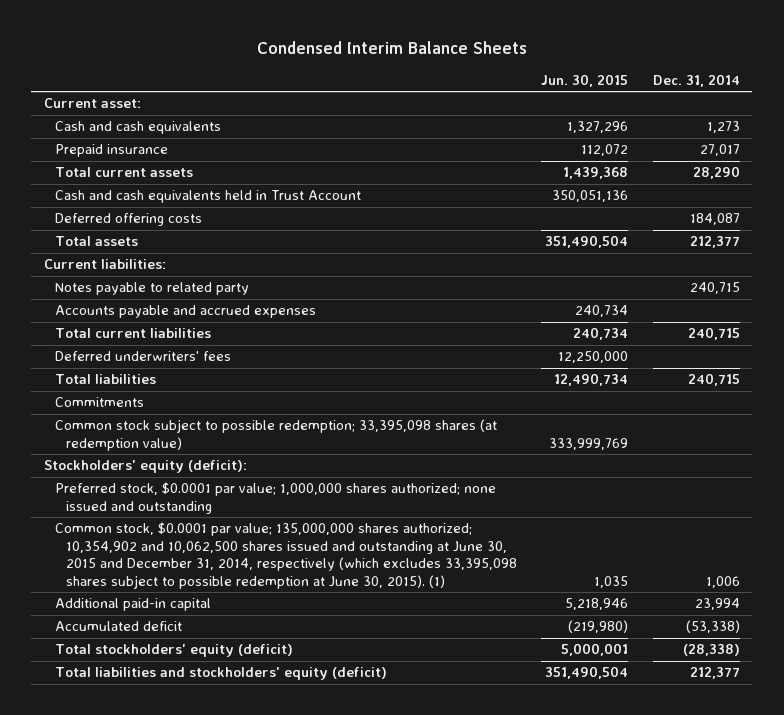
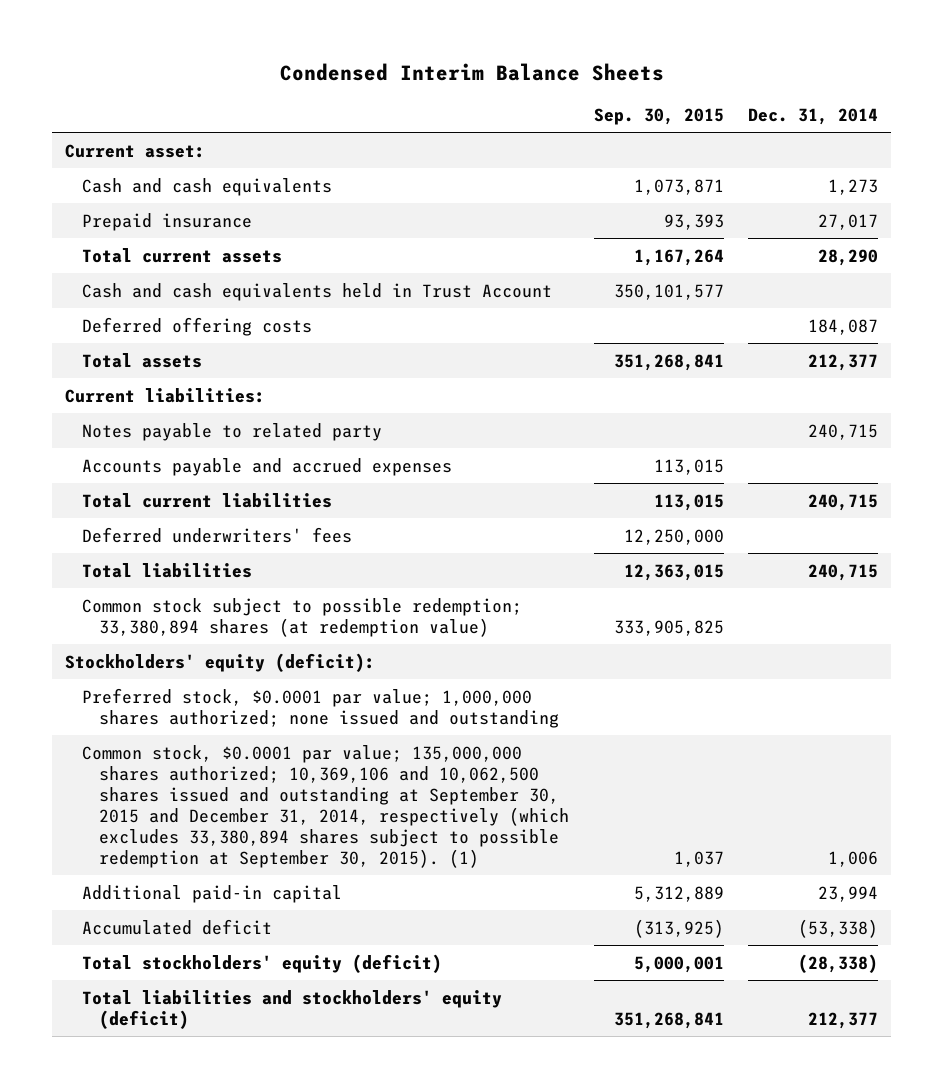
[541,74,629,88] Jun. 30, 2015 -> none
none -> [593,108,724,126] Sep. 30, 2015
[54,397,144,408] Commitments -> none
[54,419,497,451] Common stock subject to possible redemption; 33,395,098 shares (at redemption value) -> [81,597,522,637] Common stock subject to possible redemption; 33,380,894 shares (at redemption value)
[54,522,517,589] Common stock, $0.0001 par value; 135,000,000 shares authorized; 10,354,902 and 10,062,500 shares issued and outstanding at June 30, 2015 and December 31, 2014, respectively (which excludes 33,395,098 shares subject to possible redemption at June 30, 2015). (1) -> [81,744,569,868] Common stock, $0.0001 par value; 135,000,000 shares authorized; 10,369,106 and 10,062,500 shares issued and outstanding at September 30, 2015 and December 31, 2014, respectively (which excludes 33,380,894 shares subject to possible redemption at September 30, 2015). (1)

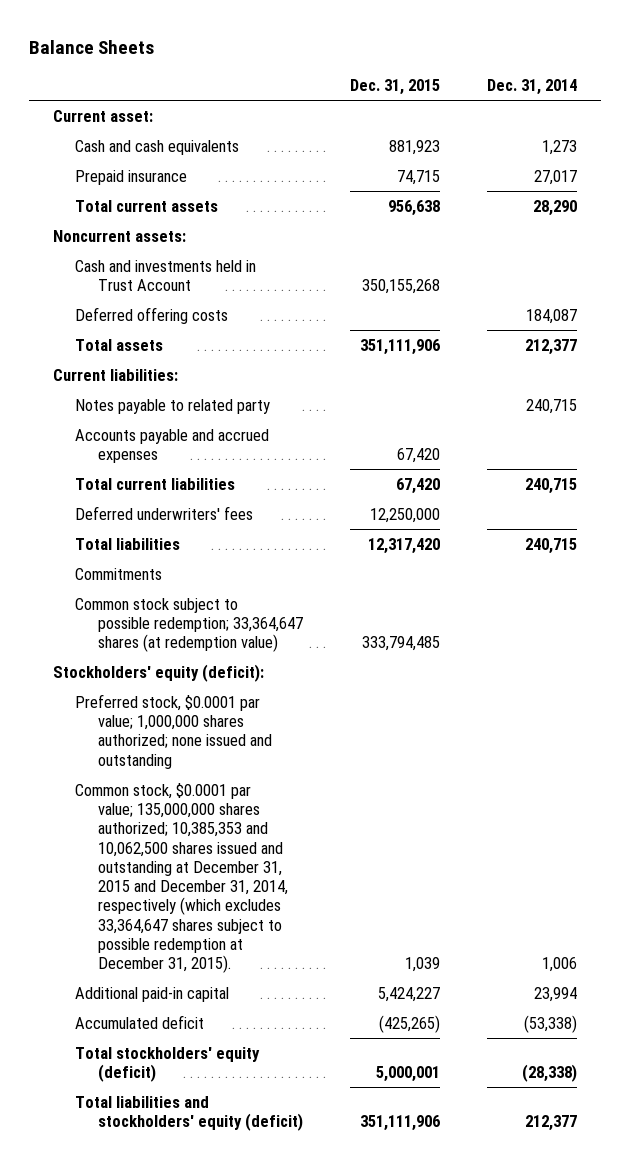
[279,62,664,81] Condensed Interim Balance Sheets -> [29,40,155,55] Balance Sheets
[593,108,724,126] Sep. 30, 2015 -> none
none -> [349,79,440,96] Dec. 31, 2015
none -> [52,229,186,242] Noncurrent assets:
[81,282,552,301] Cash and cash equivalents held in Trust Account -> [75,259,257,291] Cash and investments held in Trust Account
none -> [75,567,163,580] Commitments
[81,597,522,637] Common stock subject to possible redemption; 33,380,894 shares (at redemption value) -> [75,597,303,653] Common stock subject to possible redemption; 33,364,647 shares (at redemption value)
[81,744,569,868] Common stock, $0.0001 par value; 135,000,000 shares authorized; 10,369,106 and 10,062,500 shares issued and outstanding at September 30, 2015 and December 31, 2014, respectively (which excludes 33,380,894 shares subject to possible redemption at September 30, 2015). (1) -> [75,782,288,974] Common stock, $0.0001 par value; 135,000,000 shares authorized; 10,385,353 and 10,062,500 shares issued and outstanding at December 31, 2015 and December 31, 2014, respectively (which excludes 33,364,647 shares subject to possible redemption at December 31, 2015).

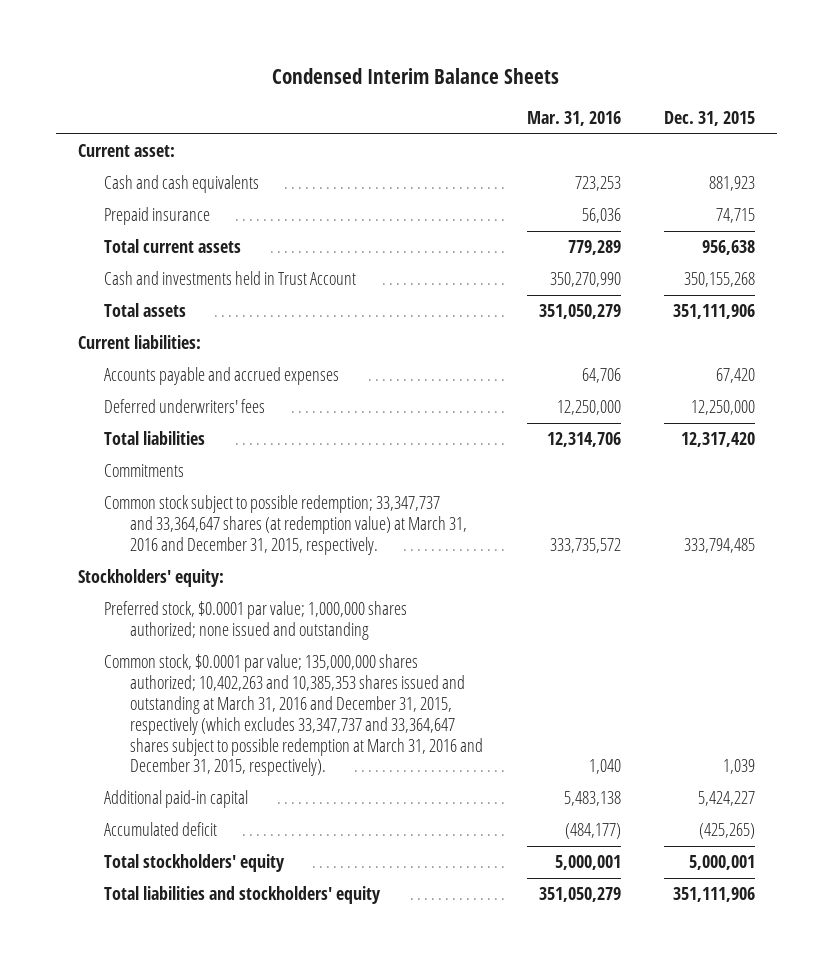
[29,40,155,55] Balance Sheets -> [272,67,560,84] Condensed Interim Balance Sheets
[487,79,578,96] Dec. 31, 2014 -> none
none -> [526,110,621,126] Mar. 31, 2016
[52,229,186,242] Noncurrent assets: -> none
[75,306,229,324] Deferred offering costs -> none
[75,398,271,414] Notes payable to related party -> none
[75,477,236,490] Total current liabilities -> none
[75,597,303,653] Common stock subject to possible redemption; 33,364,647 shares (at redemption value) -> [104,495,468,555] Common stock subject to possible redemption; 33,347,737 and 33,364,647 shares (at redemption value) at March 31, 2016 and December 31, 2015, respectively.
[52,663,264,682] Stockholders' equity (deficit): -> [77,569,224,588] Stockholders' equity:
[75,782,288,974] Common stock, $0.0001 par value; 135,000,000 shares authorized; 10,385,353 and 10,062,500 shares issued and outstanding at December 31, 2015 and December 31, 2014, respectively (which excludes 33,364,647 shares subject to possible redemption at December 31, 2015). -> [104,654,484,777] Common stock, $0.0001 par value; 135,000,000 shares authorized; 10,402,263 and 10,385,353 shares issued and outstanding at March 31, 2016 and December 31, 2015, respectively (which excludes 33,347,737 and 33,364,647 shares subject to possible redemption at March 31, 2016 and December 31, 2015, respectively).
[75,1046,261,1082] Total stockholders' equity (deficit) -> [104,854,286,873] Total stockholders' equity
[75,1095,303,1131] Total liabilities and stockholders' equity (deficit) -> [104,886,382,905] Total liabilities and stockholders' equity

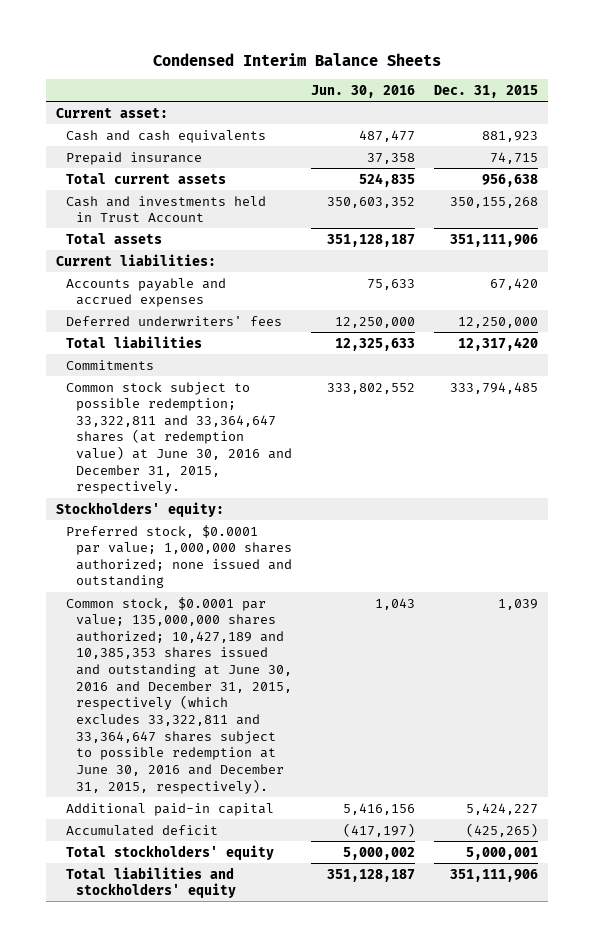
[526,110,621,126] Mar. 31, 2016 -> none
none -> [311,85,416,99] Jun. 30, 2016
[104,495,468,555] Common stock subject to possible redemption; 33,347,737 and 33,364,647 shares (at redemption value) at March 31, 2016 and December 31, 2015, respectively. -> [65,381,292,495] Common stock subject to possible redemption; 33,322,811 and 33,364,647 shares (at redemption value) at June 30, 2016 and December 31, 2015, respectively.
[104,654,484,777] Common stock, $0.0001 par value; 135,000,000 shares authorized; 10,402,263 and 10,385,353 shares issued and outstanding at March 31, 2016 and December 31, 2015, respectively (which excludes 33,347,737 and 33,364,647 shares subject to possible redemption at March 31, 2016 and December 31, 2015, respectively). -> [65,596,292,794] Common stock, $0.0001 par value; 135,000,000 shares authorized; 10,427,189 and 10,385,353 shares issued and outstanding at June 30, 2016 and December 31, 2015, respectively (which excludes 33,322,811 and 33,364,647 shares subject to possible redemption at June 30, 2016 and December 31, 2015, respectively).

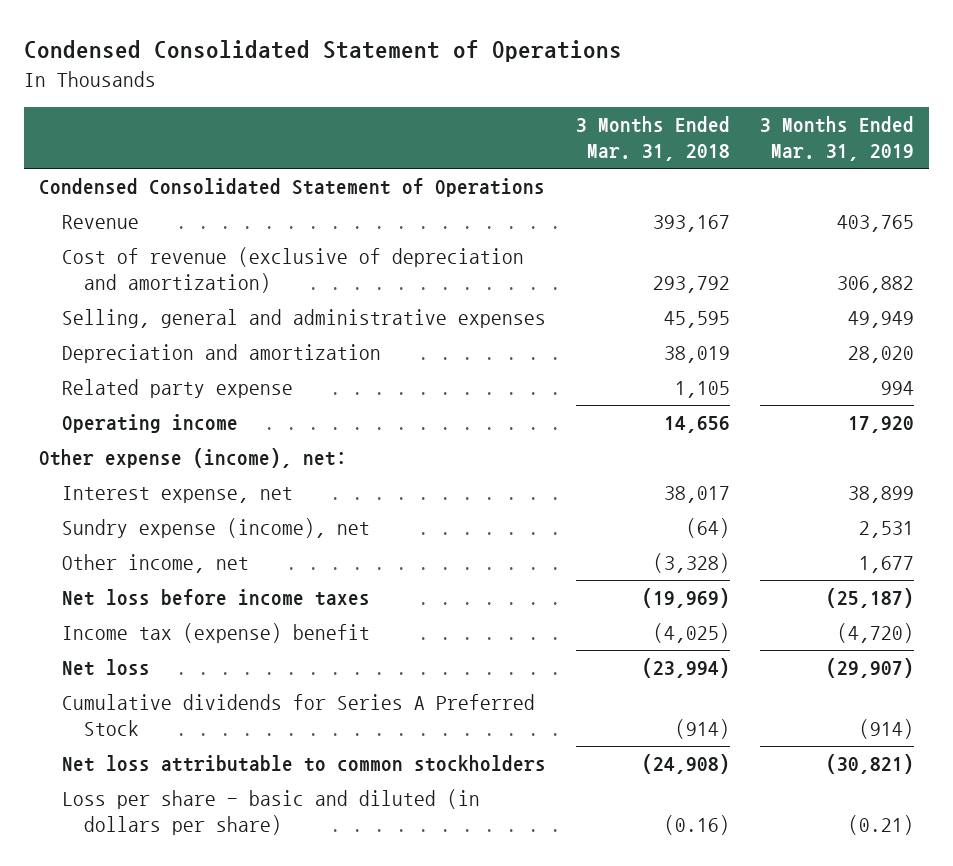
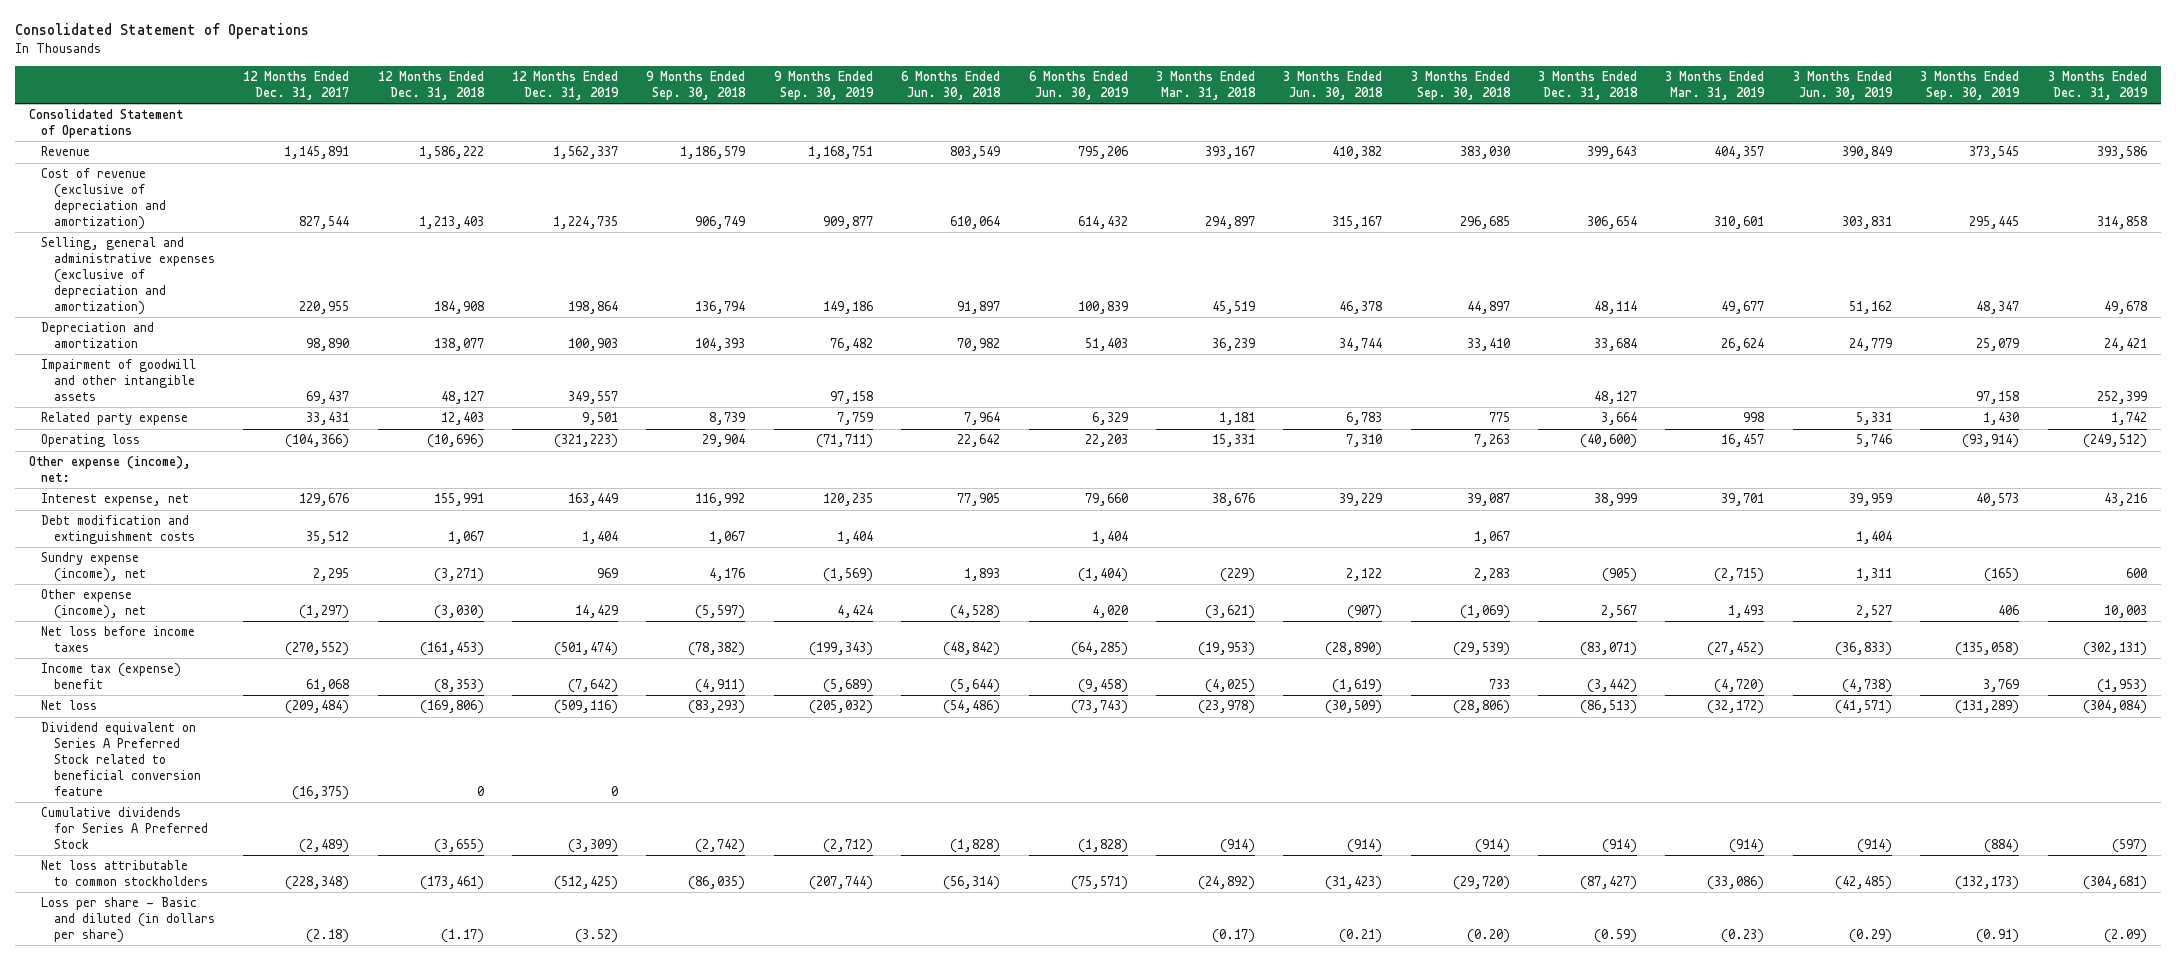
[24,40,623,63] Condensed Consolidated Statement of Operations -> [14,23,309,40] Consolidated Statement of Operations
none -> [243,71,350,101] 12 Months Ended Dec. 31, 2017
none -> [377,71,485,101] 12 Months Ended Dec. 31, 2018
none -> [512,71,620,101] 12 Months Ended Dec. 31, 2019
none -> [646,71,747,101] 9 Months Ended Sep. 30, 2018
none -> [773,71,874,101] 9 Months Ended Sep. 30, 2019
none -> [901,71,1002,101] 6 Months Ended Jun. 30, 2018
none -> [1028,71,1129,101] 6 Months Ended Jun. 30, 2019
none -> [1283,71,1384,101] 3 Months Ended Jun. 30, 2018
none -> [1410,71,1511,101] 3 Months Ended Sep. 30, 2018
none -> [1538,71,1639,101] 3 Months Ended Dec. 31, 2018
none -> [1792,71,1893,101] 3 Months Ended Jun. 30, 2019
none -> [1920,71,2021,101] 3 Months Ended Sep. 30, 2019
none -> [2047,71,2148,101] 3 Months Ended Dec. 31, 2019
[39,178,546,198] Condensed Consolidated Statement of Operations -> [29,109,184,139] Consolidated Statement of Operations
[836,215,914,233] 403,765 -> [1714,146,1765,160] 404,357
[652,276,730,294] 293,792 -> [1204,215,1255,229] 294,897
[836,276,914,294] 306,882 -> [1714,215,1765,229] 310,601
[61,309,546,329] Selling, general and administrative expenses -> [41,237,215,315] Selling, general and administrative expenses (exclusive of depreciation and amortization)
[663,311,730,329] 45,595 -> [1211,300,1255,314] 45,519
[847,311,914,329] 49,949 -> [1721,300,1765,314] 49,677
[663,346,730,364] 38,019 -> [1211,338,1255,352] 36,239
[847,346,914,364] 28,020 -> [1721,338,1765,352] 26,624
none -> [41,359,197,402] Impairment of goodwill and other intangible assets
[674,381,730,399] 1,105 -> [1218,412,1255,426] 1,181
[880,381,914,396] 994 -> [1743,412,1765,423] 998
[61,414,238,434] Operating income -> [41,434,141,448] Operating loss
[663,416,730,434] 14,656 -> [1211,434,1255,448] 15,331
[847,416,914,434] 17,920 -> [1721,434,1765,448] 16,457
[663,486,730,504] 38,017 -> [1211,493,1255,507] 38,676
[847,486,914,504] 38,899 -> [1721,493,1765,507] 39,701
none -> [41,515,195,545] Debt modification and extinguishment costs
[685,518,730,539] (64) -> [1219,568,1255,583] (229)
[858,521,914,539] 2,531 -> [1714,568,1765,583] (2,715)
[61,554,249,574] Other income, net -> [41,589,146,620] Other expense (income), net
[652,553,730,574] (3,328) -> [1204,605,1255,620] (3,621)
[858,556,914,574] 1,677 -> [1728,605,1765,619] 1,493
[641,588,730,609] (19,969) -> [1197,642,1255,657] (19,953)
[825,588,914,609] (25,187) -> [1707,642,1765,657] (27,452)
[641,658,730,679] (23,994) -> [1197,700,1255,715] (23,978)
[825,658,914,679] (29,907) -> [1707,700,1765,715] (32,172)
none -> [41,722,201,796] Dividend equivalent on Series A Preferred Stock related to beneficial conversion feature
[641,754,730,775] (24,908) -> [1197,876,1255,891] (24,892)
[825,754,914,775] (30,821) -> [1707,876,1765,891] (33,086)
[61,789,480,836] Loss per share - basic and diluted (in dollars per share) -> [41,897,215,944] Loss per share - Basic and diluted (in dollars per share)
[663,815,730,836] (0.16) -> [1211,929,1255,944] (0.17)
[847,815,914,836] (0.21) -> [1721,929,1765,944] (0.23)

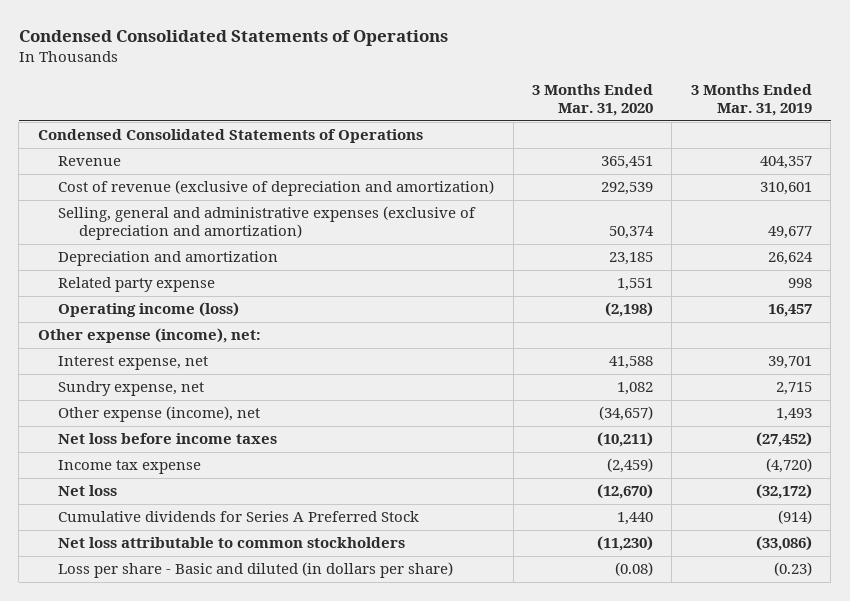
[14,23,309,40] Consolidated Statement of Operations -> [18,29,448,46] Condensed Consolidated Statements of Operations
[243,71,350,101] 12 Months Ended Dec. 31, 2017 -> none
[377,71,485,101] 12 Months Ended Dec. 31, 2018 -> none
[512,71,620,101] 12 Months Ended Dec. 31, 2019 -> none
[646,71,747,101] 9 Months Ended Sep. 30, 2018 -> none
[773,71,874,101] 9 Months Ended Sep. 30, 2019 -> none
[901,71,1002,101] 6 Months Ended Jun. 30, 2018 -> none
[1028,71,1129,101] 6 Months Ended Jun. 30, 2019 -> none
[1155,71,1256,101] 3 Months Ended Mar. 31, 2018 -> none
[1283,71,1384,101] 3 Months Ended Jun. 30, 2018 -> none
[1410,71,1511,101] 3 Months Ended Sep. 30, 2018 -> none
[1538,71,1639,101] 3 Months Ended Dec. 31, 2018 -> none
[1792,71,1893,101] 3 Months Ended Jun. 30, 2019 -> none
[1920,71,2021,101] 3 Months Ended Sep. 30, 2019 -> none
[2047,71,2148,101] 3 Months Ended Dec. 31, 2019 -> none
none -> [531,84,653,116] 3 Months Ended Mar. 31, 2020
[29,109,184,139] Consolidated Statement of Operations -> [37,129,423,144] Condensed Consolidated Statements of Operations
[41,359,197,402] Impairment of goodwill and other intangible assets -> none
[41,434,141,448] Operating loss -> [58,302,240,318] Operating income (loss)
[41,515,195,545] Debt modification and extinguishment costs -> none
[41,552,146,583] Sundry expense (income), net -> [58,381,205,397] Sundry expense, net
[1714,568,1765,583] (2,715) -> [775,382,812,396] 2,715
[41,663,182,690] Income tax (expense) benefit -> [58,460,202,475] Income tax expense
[41,722,201,796] Dividend equivalent on Series A Preferred Stock related to beneficial conversion feature -> none

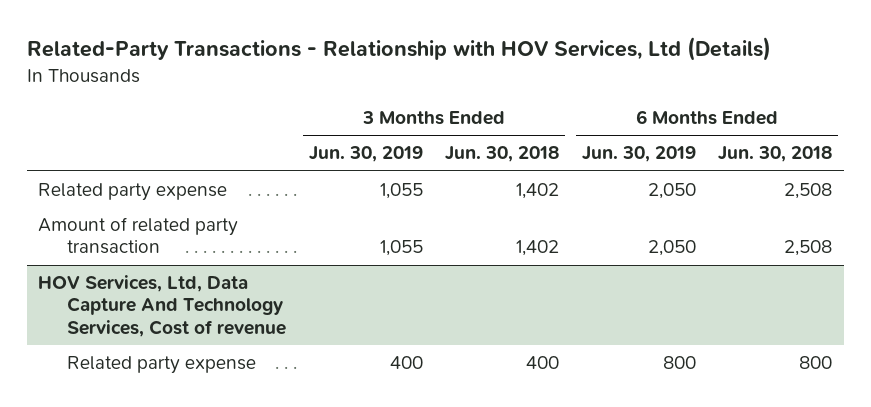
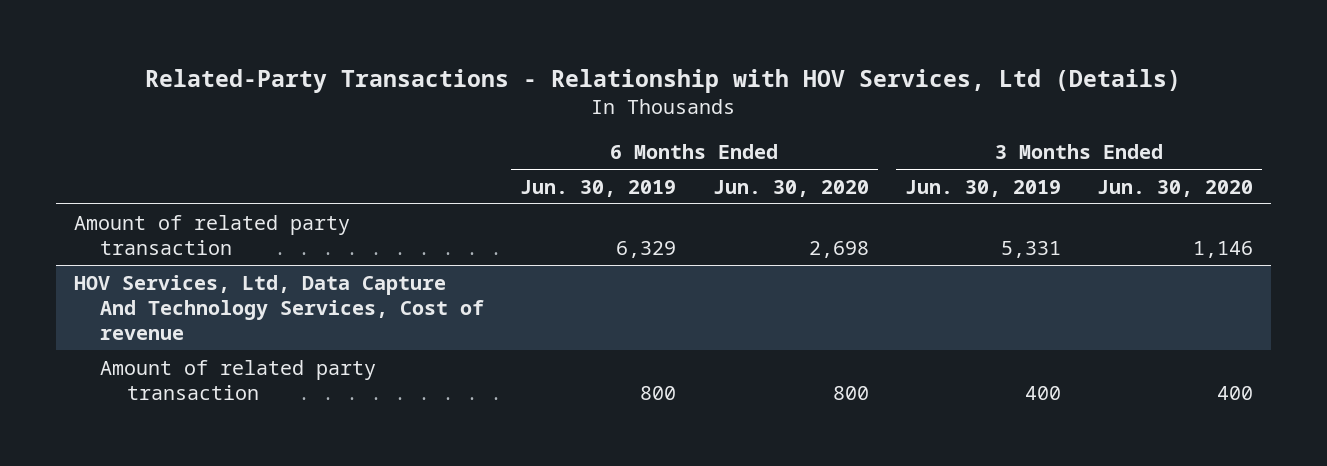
[445,146,560,163] Jun. 30, 2018 -> none
[718,146,833,163] Jun. 30, 2018 -> none
none -> [712,179,869,197] Jun. 30, 2020
none -> [1096,179,1253,197] Jun. 30, 2020
[38,182,228,201] Related party expense -> none
[379,240,423,257] 1,055 -> [1000,240,1061,258] 5,331
[647,240,696,257] 2,050 -> [616,240,677,258] 6,329
[67,355,257,374] Related party expense -> none
none -> [100,359,377,400] Amount of related party transaction

